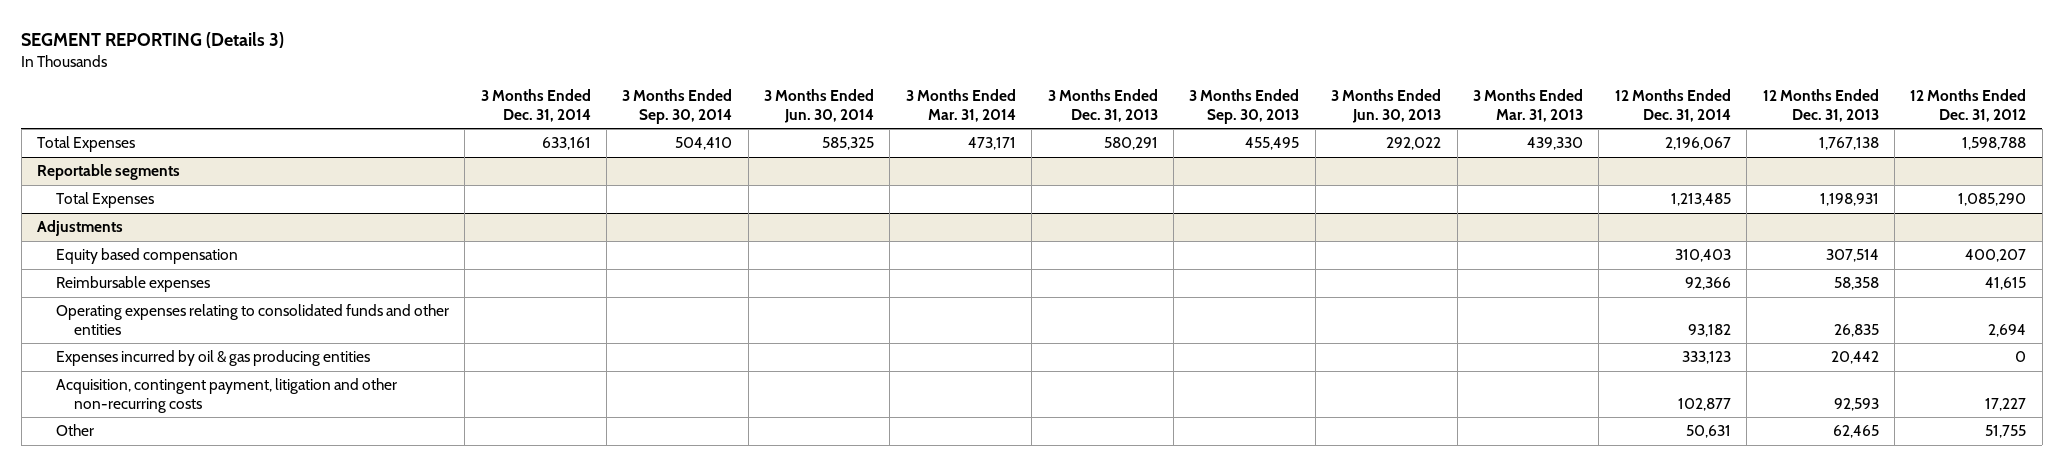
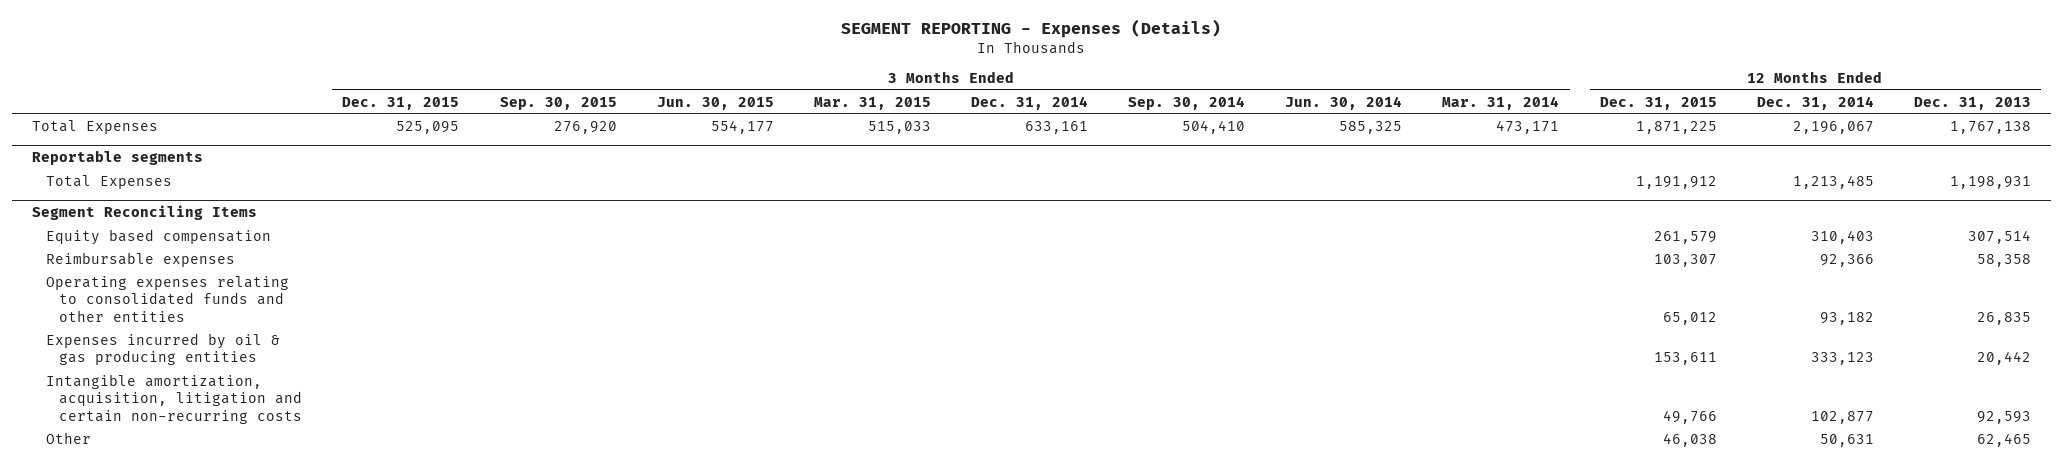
[21,31,285,48] SEGMENT REPORTING (Details 3) -> [841,18,1222,38] SEGMENT REPORTING - Expenses (Details)
[1047,89,1158,122] 3 Months Ended Dec. 31, 2013 -> none
[1189,89,1300,124] 3 Months Ended Sep. 30, 2013 -> none
[1331,89,1442,123] 3 Months Ended Jun. 30, 2013 -> none
[1472,89,1583,122] 3 Months Ended Mar. 31, 2013 -> none
[1910,89,2027,122] 12 Months Ended Dec. 31, 2012 -> none
none -> [342,96,460,110] Dec. 31, 2015
none -> [499,96,617,110] Sep. 30, 2015
none -> [656,96,774,110] Jun. 30, 2015
none -> [813,96,931,110] Mar. 31, 2015
none -> [1599,96,1717,110] Dec. 31, 2015
[37,220,124,237] Adjustments -> [31,205,257,221] Segment Reconciling Items
[55,378,397,413] Acquisition, contingent payment, litigation and other non-recurring costs -> [45,373,303,424] Intangible amortization, acquisition, litigation and certain non-recurring costs

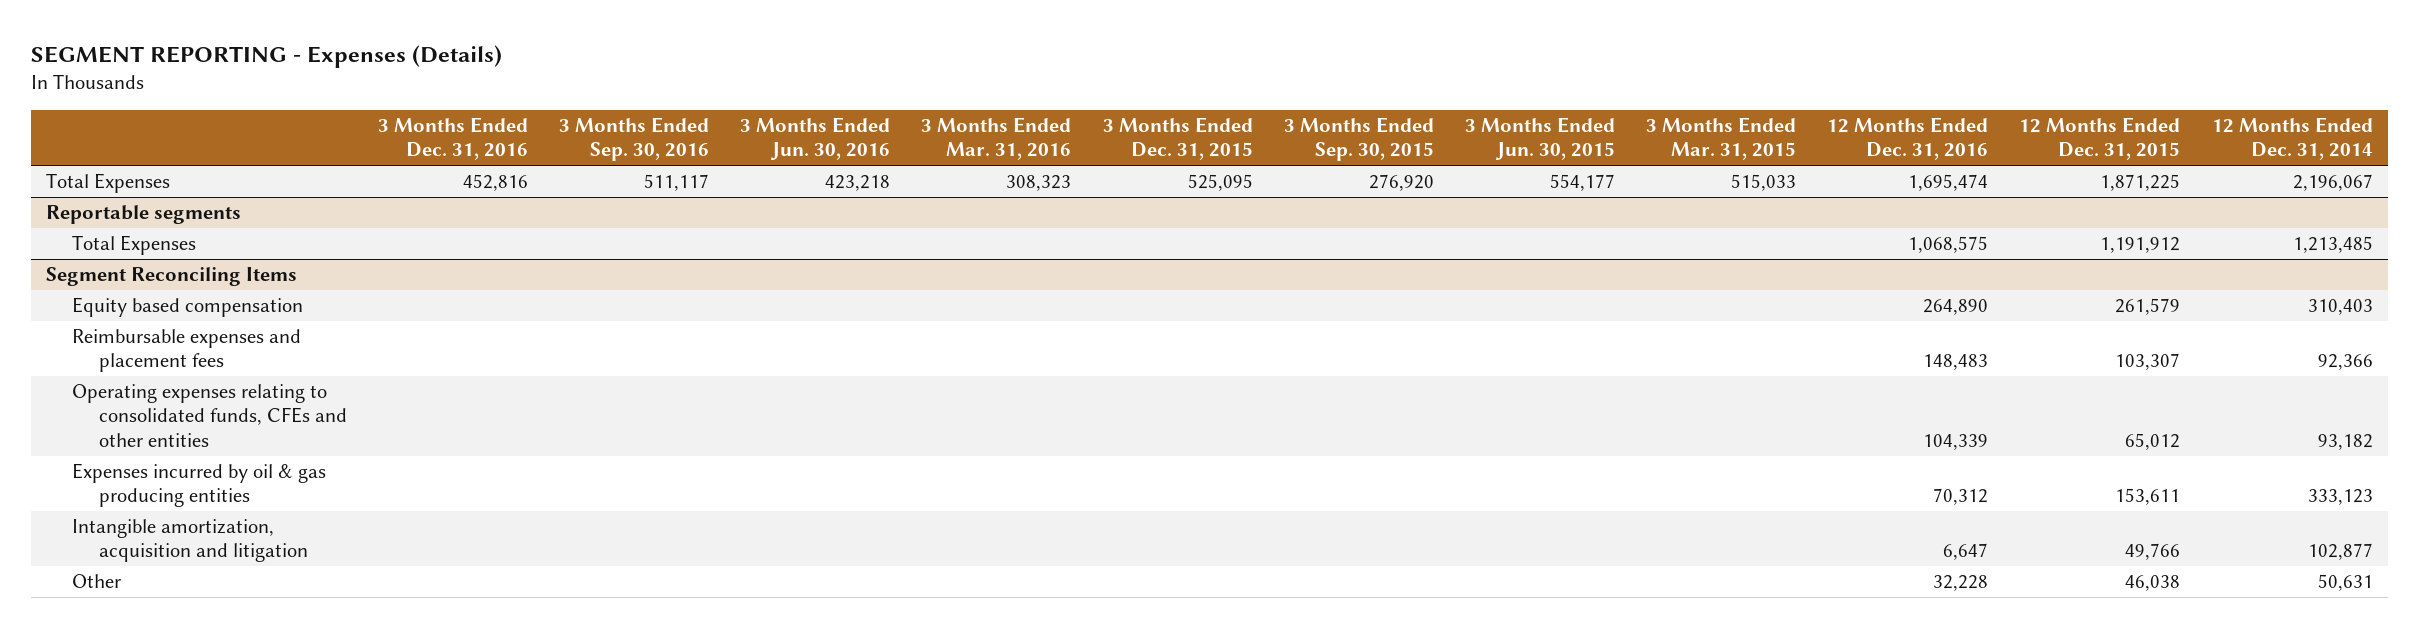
[971,95,1089,110] Dec. 31, 2014 -> none
[1128,95,1246,110] Sep. 30, 2014 -> none
[1285,95,1403,110] Jun. 30, 2014 -> none
[1442,95,1560,110] Mar. 31, 2014 -> none
[1913,96,2031,110] Dec. 31, 2013 -> none
none -> [377,116,528,161] 3 Months Ended Dec. 31, 2016
none -> [558,116,709,162] 3 Months Ended Sep. 30, 2016
none -> [740,116,891,161] 3 Months Ended Jun. 30, 2016
none -> [921,116,1072,161] 3 Months Ended Mar. 31, 2016
none -> [1827,116,1989,161] 12 Months Ended Dec. 31, 2016
[45,251,235,267] Reimbursable expenses -> [72,329,302,373] Reimbursable expenses and placement fees
[45,275,289,322] Operating expenses relating to consolidated funds and other entities -> [72,384,347,447] Operating expenses relating to consolidated funds, CFEs and other entities
[45,373,303,424] Intangible amortization, acquisition, litigation and certain non-recurring costs -> [72,519,308,563] Intangible amortization, acquisition and litigation

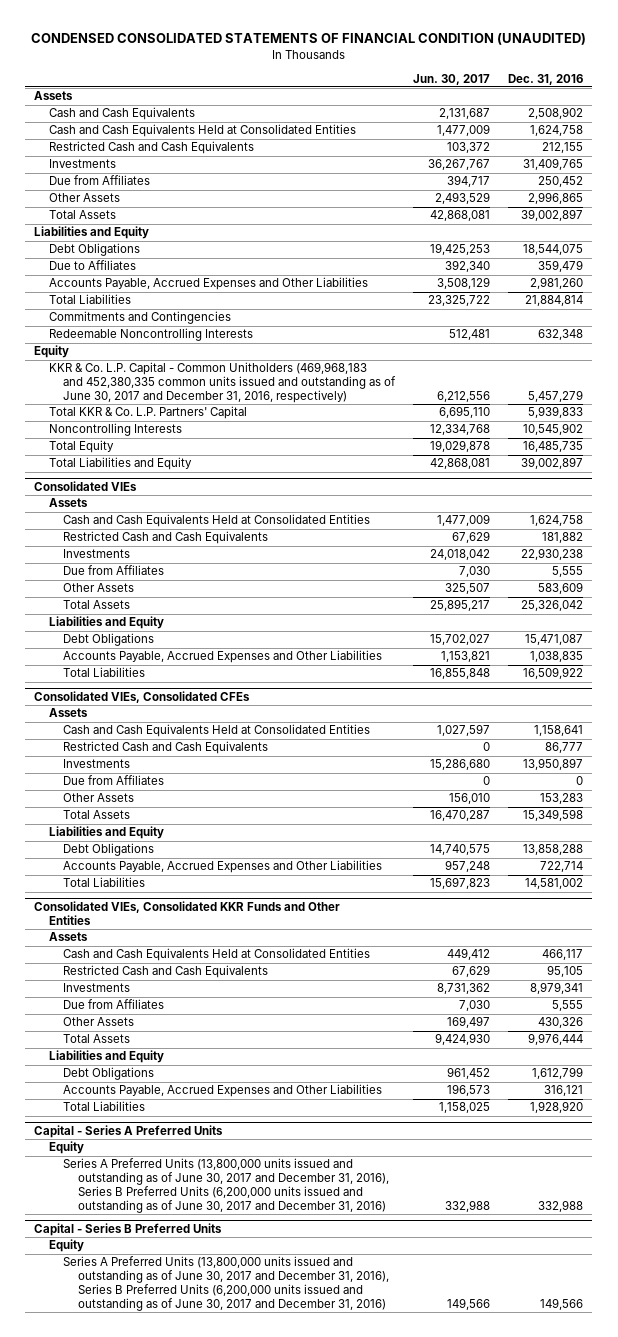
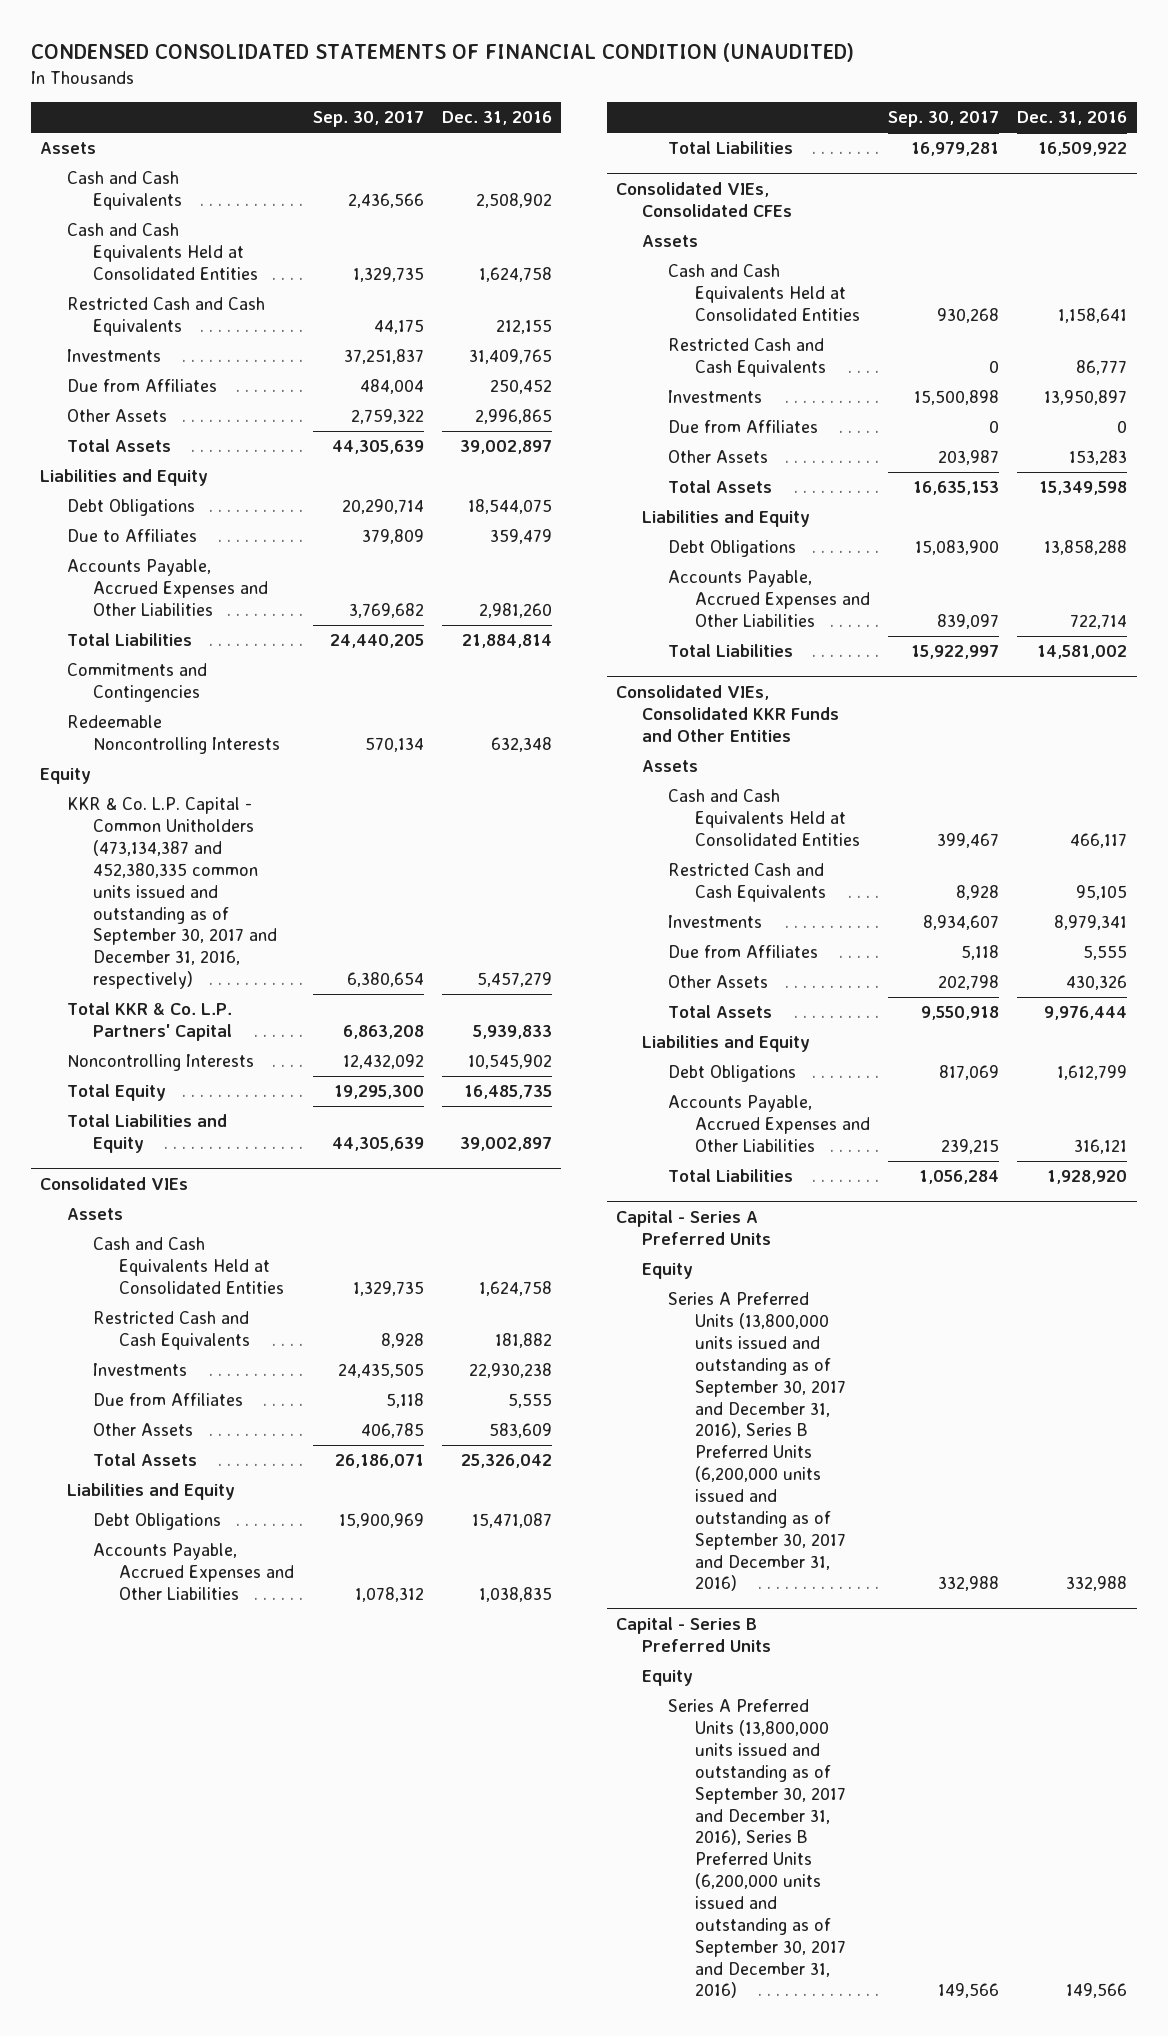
[413,73,491,85] Jun. 30, 2017 -> none
none -> [312,111,424,128] Sep. 30, 2017
[48,362,397,403] KKR & Co. L.P. Capital - Common Unitholders (469,968,183 and 452,380,335 common units issued and outstanding as of June 30, 2017 and December 31, 2016, respectively) -> [66,797,277,990] KKR & Co. L.P. Capital - Common Unitholders (473,134,387 and 452,380,335 common units issued and outstanding as of September 30, 2017 and December 31, 2016, respectively)
[63,1158,389,1213] Series A Preferred Units (13,800,000 units issued and outstanding as of June 30, 2017 and December 31, 2016), Series B Preferred Units (6,200,000 units issued and outstanding as of June 30, 2017 and December 31, 2016) -> [668,1292,846,1592] Series A Preferred Units (13,800,000 units issued and outstanding as of September 30, 2017 and December 31, 2016), Series B Preferred Units (6,200,000 units issued and outstanding as of September 30, 2017 and December 31, 2016)
[63,1256,389,1311] Series A Preferred Units (13,800,000 units issued and outstanding as of June 30, 2017 and December 31, 2016), Series B Preferred Units (6,200,000 units issued and outstanding as of June 30, 2017 and December 31, 2016) -> [668,1699,846,1999] Series A Preferred Units (13,800,000 units issued and outstanding as of September 30, 2017 and December 31, 2016), Series B Preferred Units (6,200,000 units issued and outstanding as of September 30, 2017 and December 31, 2016)

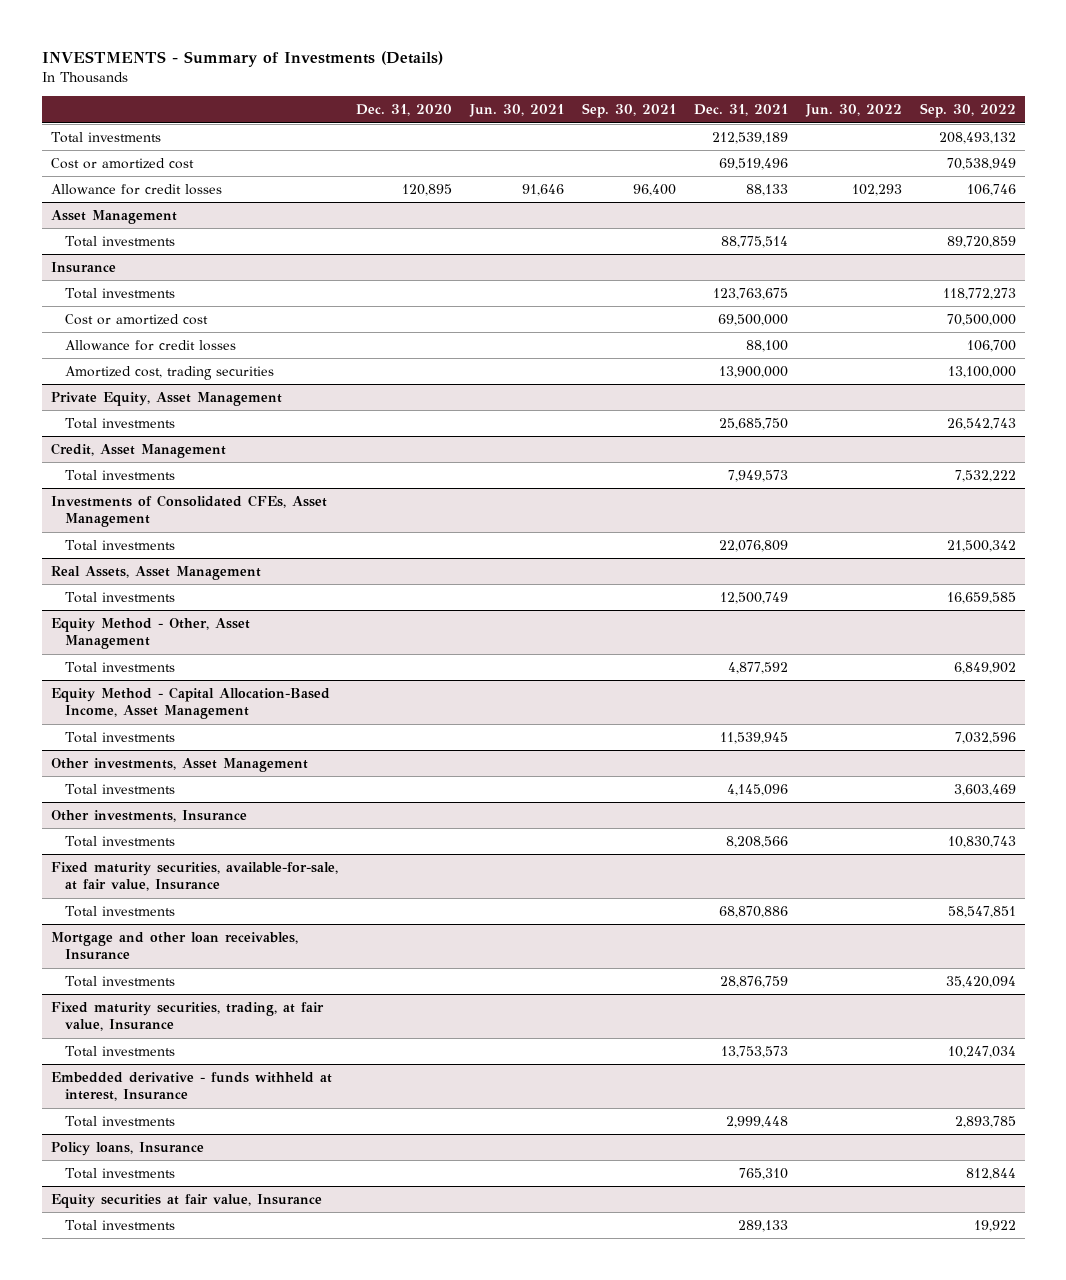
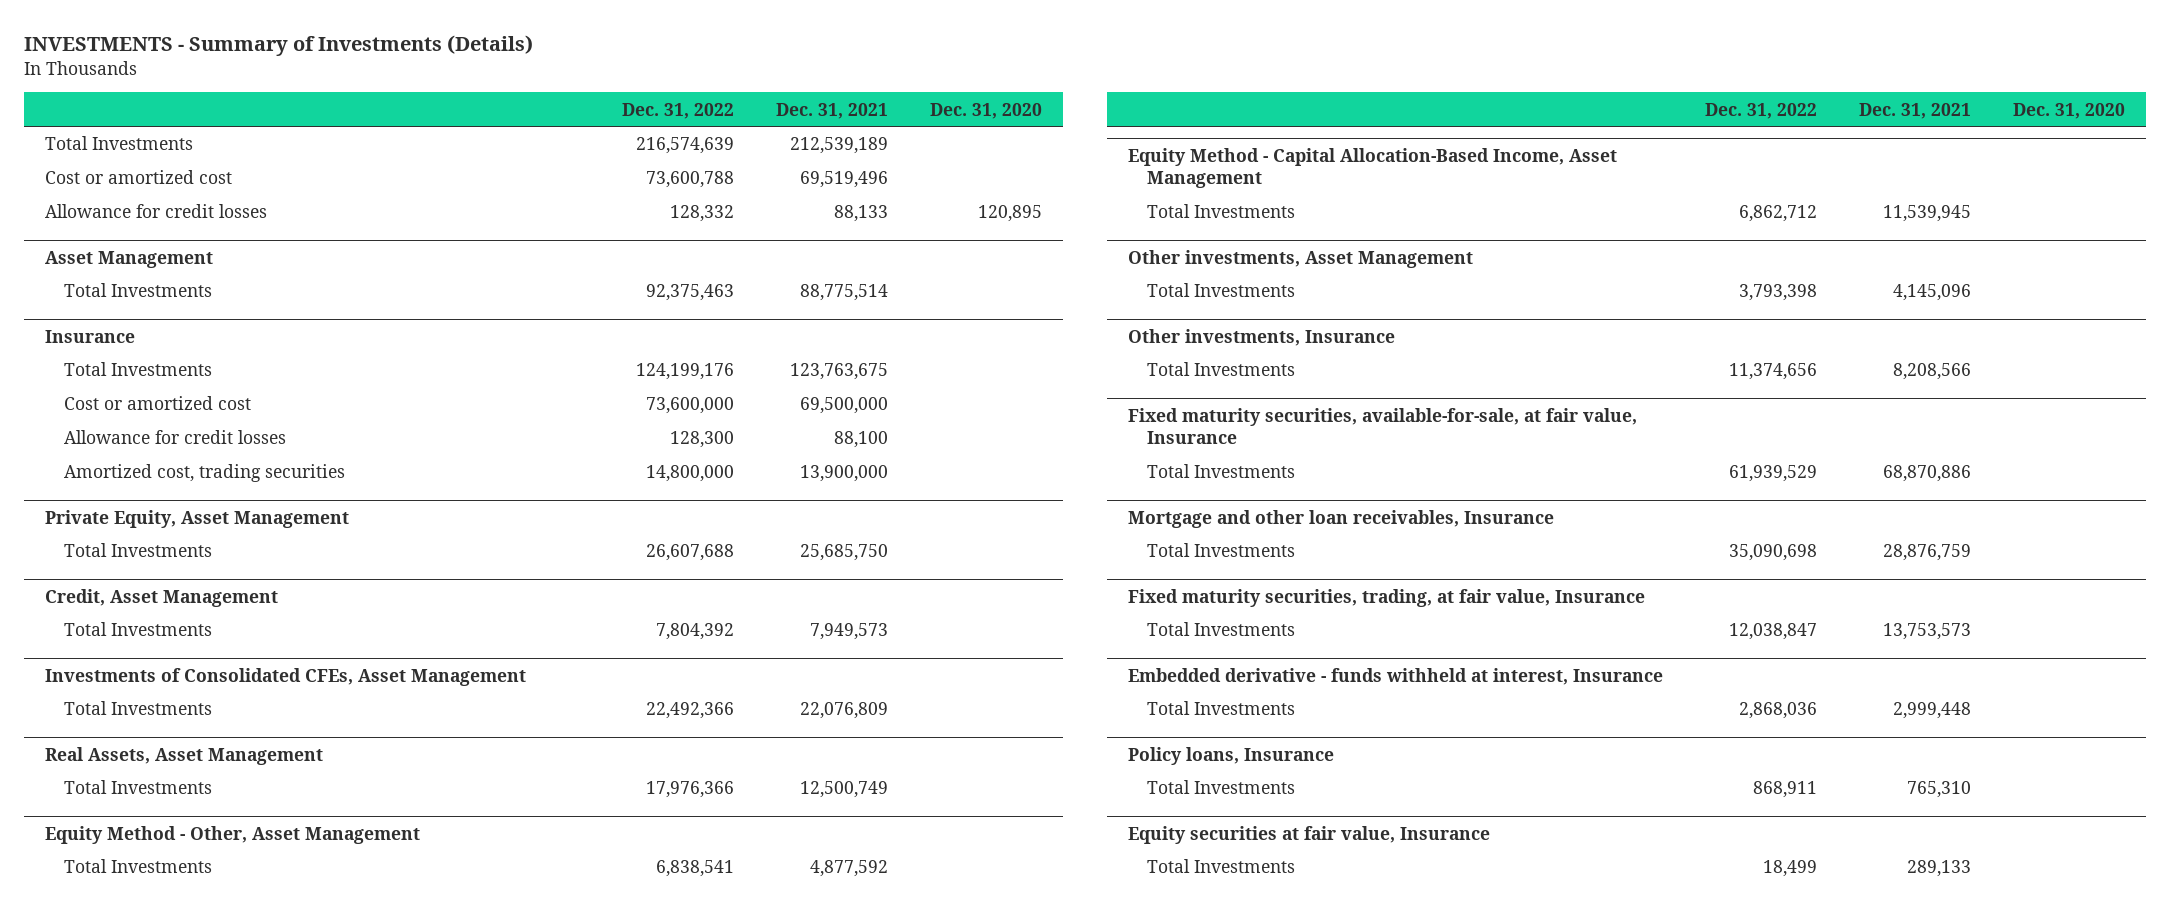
[468,104,564,118] Jun. 30, 2021 -> none
[581,103,676,119] Sep. 30, 2021 -> none
[804,104,902,118] Jun. 30, 2022 -> none
[919,103,1016,119] Sep. 30, 2022 -> none
none -> [621,102,734,119] Dec. 31, 2022
[50,132,161,144] Total investments -> [44,136,193,151] Total Investments
[65,236,176,248] Total investments -> [63,283,212,298] Total Investments
[65,288,176,300] Total investments -> [63,362,212,377] Total Investments
[65,418,176,430] Total investments -> [63,543,212,558] Total Investments
[65,470,176,482] Total investments -> [63,622,212,637] Total Investments
[65,540,176,552] Total investments -> [63,701,212,716] Total Investments
[65,592,176,604] Total investments -> [63,780,212,795] Total Investments
[65,662,176,674] Total investments -> [63,859,212,874] Total Investments
[65,732,176,744] Total investments -> [1146,204,1295,219] Total Investments
[65,784,176,796] Total investments -> [1146,283,1295,298] Total Investments
[65,836,176,848] Total investments -> [1146,362,1295,377] Total Investments
[65,906,176,918] Total investments -> [1146,464,1295,479] Total Investments
[65,976,176,988] Total investments -> [1146,543,1295,558] Total Investments
[65,1046,176,1058] Total investments -> [1146,622,1295,637] Total Investments
[65,1116,176,1128] Total investments -> [1146,701,1295,716] Total Investments
[65,1168,176,1180] Total investments -> [1146,780,1295,795] Total Investments
[65,1220,176,1232] Total investments -> [1146,859,1295,874] Total Investments

